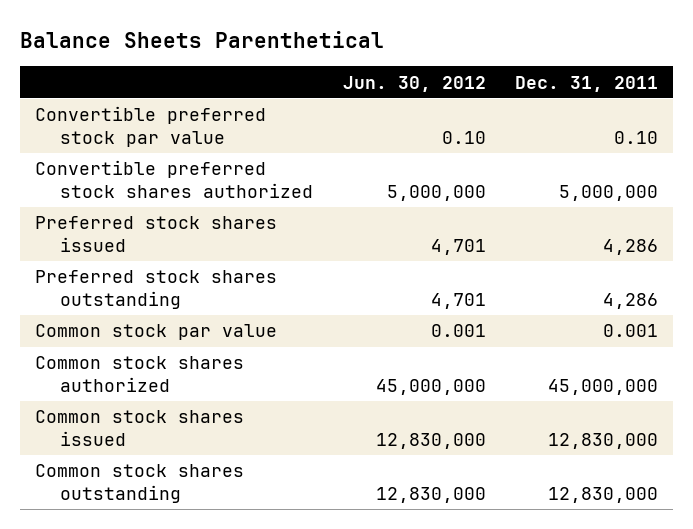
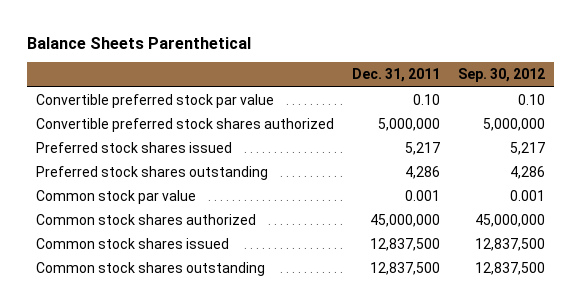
[342,75,486,92] Jun. 30, 2012 -> none
none -> [457,68,545,83] Sep. 30, 2012
[602,238,658,255] 4,286 -> [404,142,440,156] 5,217
[547,432,658,449] 12,830,000 -> [369,238,440,252] 12,837,500
[547,486,658,503] 12,830,000 -> [369,262,440,276] 12,837,500

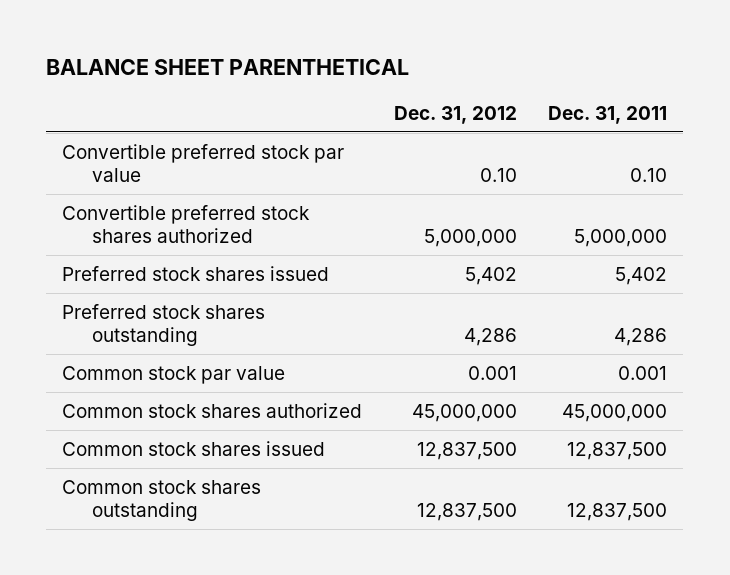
[27,36,252,49] Balance Sheets Parenthetical -> [46,59,410,76] BALANCE SHEET PARENTHETICAL
[457,68,545,83] Sep. 30, 2012 -> none
none -> [393,105,517,124] Dec. 31, 2012
[404,142,440,156] 5,217 -> [615,266,668,285] 5,402

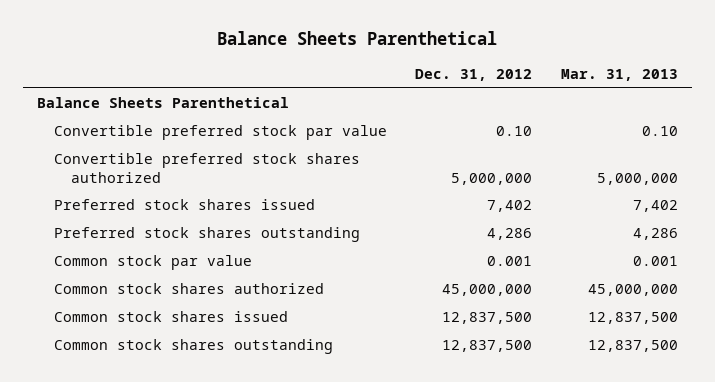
[46,59,410,76] BALANCE SHEET PARENTHETICAL -> [217,31,498,46] Balance Sheets Parenthetical
[548,105,668,124] Dec. 31, 2011 -> none
none -> [560,69,678,82] Mar. 31, 2013
none -> [36,97,289,109] Balance Sheets Parenthetical
[464,266,517,285] 5,402 -> [487,200,533,213] 7,402

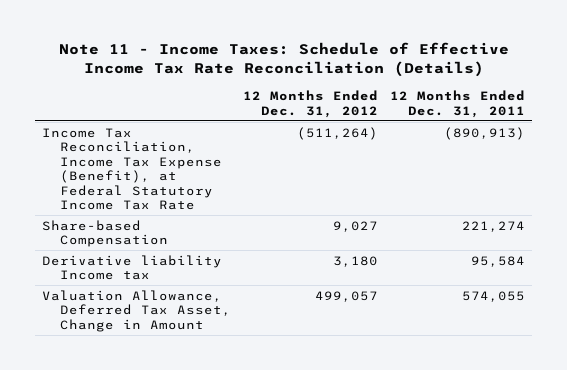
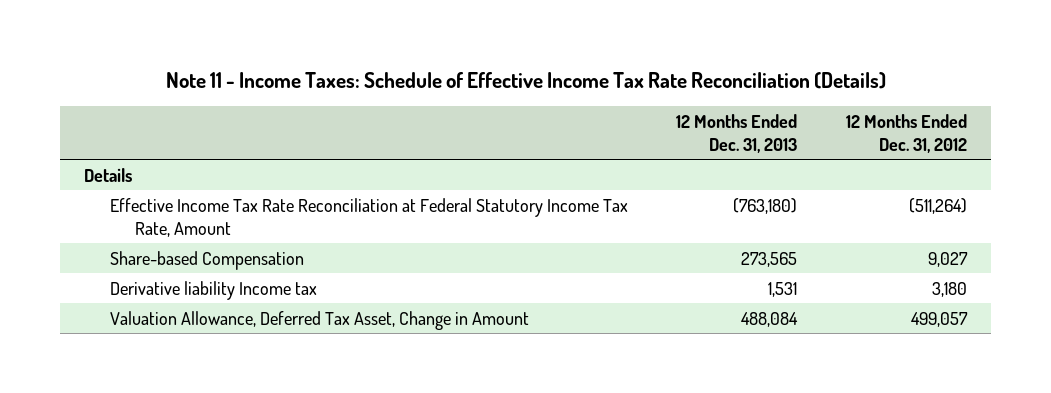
[390,90,526,118] 12 Months Ended Dec. 31, 2011 -> none
none -> [676,113,798,153] 12 Months Ended Dec. 31, 2013
none -> [84,167,133,182] Details
[41,127,222,211] Income Tax Reconciliation, Income Tax Expense (Benefit), at Federal Statutory Income Tax Rate -> [109,197,628,237] Effective Income Tax Rate Reconciliation at Federal Statutory Income Tax Rate, Amount

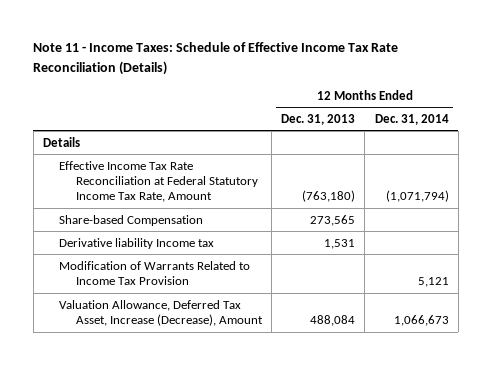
[846,113,968,153] 12 Months Ended Dec. 31, 2012 -> none
none -> [374,113,449,125] Dec. 31, 2014
none -> [59,260,251,285] Modification of Warrants Related to Income Tax Provision
[109,310,529,330] Valuation Allowance, Deferred Tax Asset, Change in Amount -> [59,299,264,326] Valuation Allowance, Deferred Tax Asset, Increase (Decrease), Amount

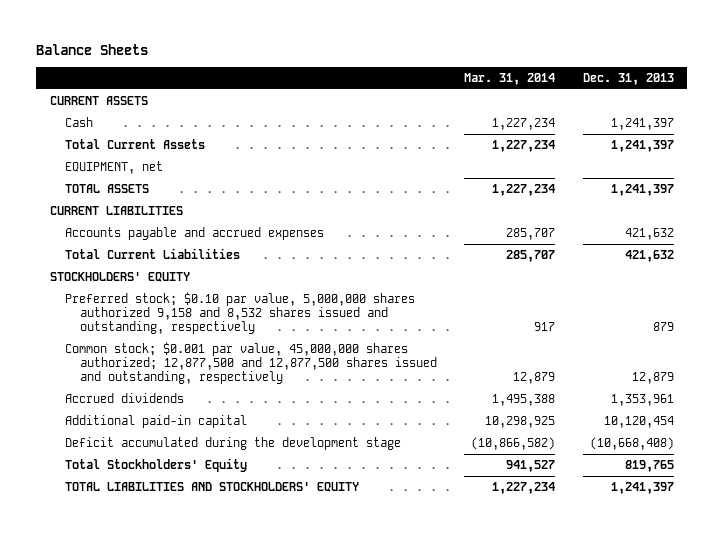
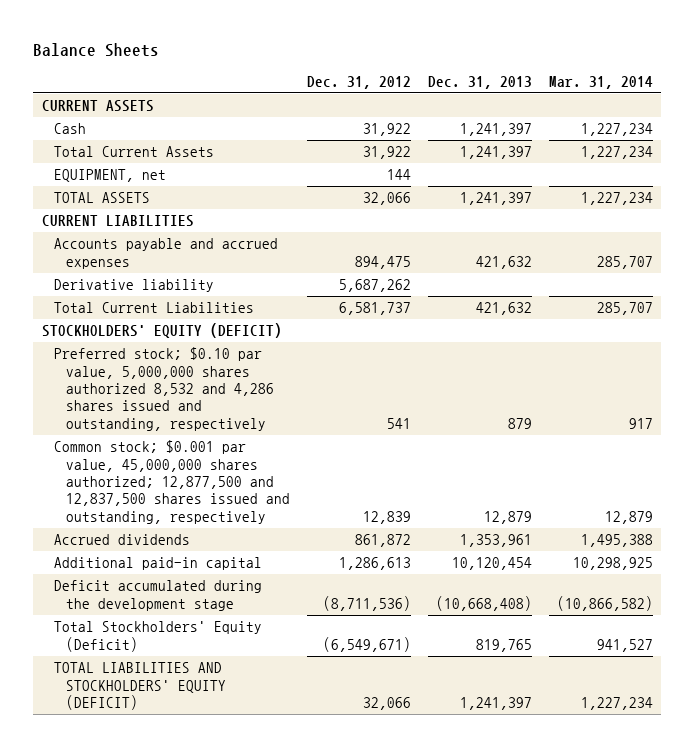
none -> [306,75,411,89] Dec. 31, 2012
none -> [53,279,214,293] Derivative liability
[49,272,190,283] STOCKHOLDERS' EQUITY -> [41,323,282,339] STOCKHOLDERS' EQUITY (DEFICIT)
[64,292,415,335] Preferred stock; $0.10 par value, 5,000,000 shares authorized 9,158 and 8,532 shares issued and outstanding, respectively -> [53,347,274,431] Preferred stock; $0.10 par value, 5,000,000 shares authorized 8,532 and 4,286 shares issued and outstanding, respectively
[64,342,438,385] Common stock; $0.001 par value, 45,000,000 shares authorized; 12,877,500 and 12,877,500 shares issued and outstanding, respectively -> [53,440,290,524] Common stock; $0.001 par value, 45,000,000 shares authorized; 12,877,500 and 12,837,500 shares issued and outstanding, respectively
[64,458,247,473] Total Stockholders' Equity -> [53,621,262,652] Total Stockholders' Equity (Deficit)
[64,482,359,493] TOTAL LIABILITIES AND STOCKHOLDERS' EQUITY -> [53,662,226,710] TOTAL LIABILITIES AND STOCKHOLDERS' EQUITY (DEFICIT)

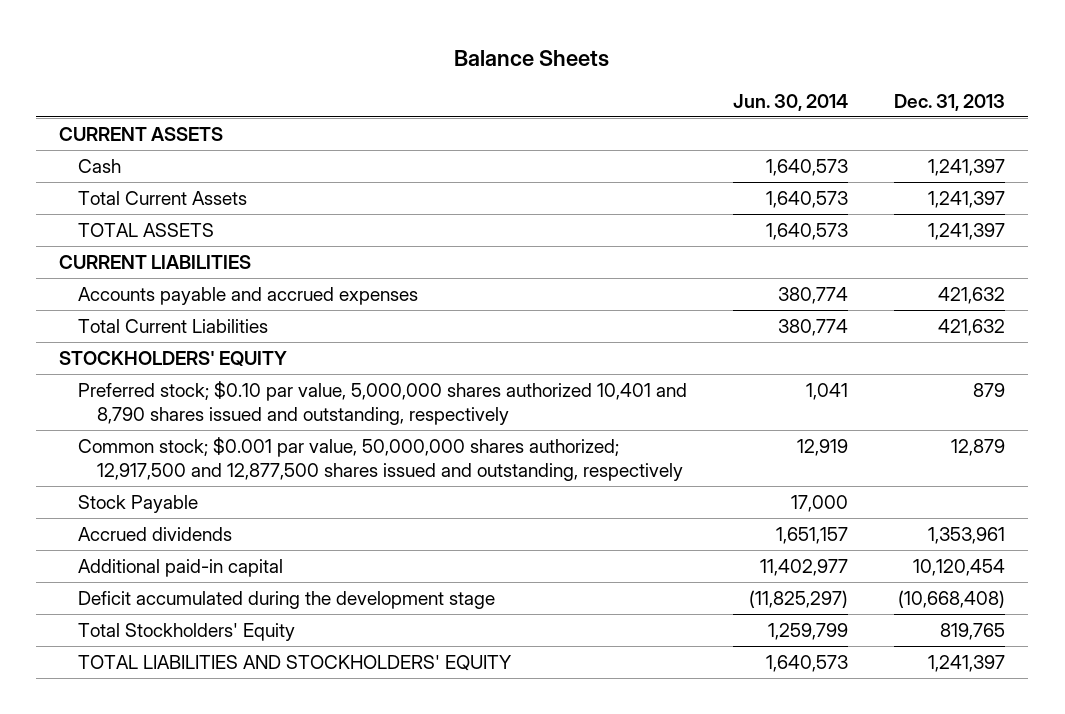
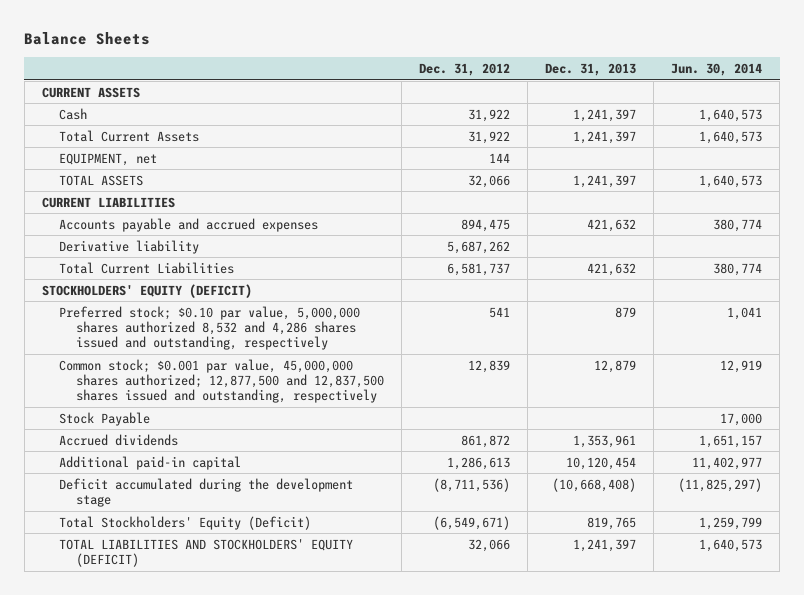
none -> [419,62,511,76] Dec. 31, 2012
none -> [58,152,157,166] EQUIPMENT, net
none -> [58,239,199,254] Derivative liability
[59,350,288,366] STOCKHOLDERS' EQUITY -> [41,283,252,298] STOCKHOLDERS' EQUITY (DEFICIT)
[77,380,687,425] Preferred stock; $0.10 par value, 5,000,000 shares authorized 10,401 and 8,790 shares issued and outstanding, respectively -> [58,305,360,351] Preferred stock; $0.10 par value, 5,000,000 shares authorized 8,532 and 4,286 shares issued and outstanding, respectively
[77,436,683,481] Common stock; $0.001 par value, 50,000,000 shares authorized; 12,917,500 and 12,877,500 shares issued and outstanding, respectively -> [58,358,385,404] Common stock; $0.001 par value, 45,000,000 shares authorized; 12,877,500 and 12,837,500 shares issued and outstanding, respectively
[77,622,295,641] Total Stockholders' Equity -> [58,515,311,530] Total Stockholders' Equity (Deficit)
[77,654,512,671] TOTAL LIABILITIES AND STOCKHOLDERS' EQUITY -> [58,538,353,568] TOTAL LIABILITIES AND STOCKHOLDERS' EQUITY (DEFICIT)

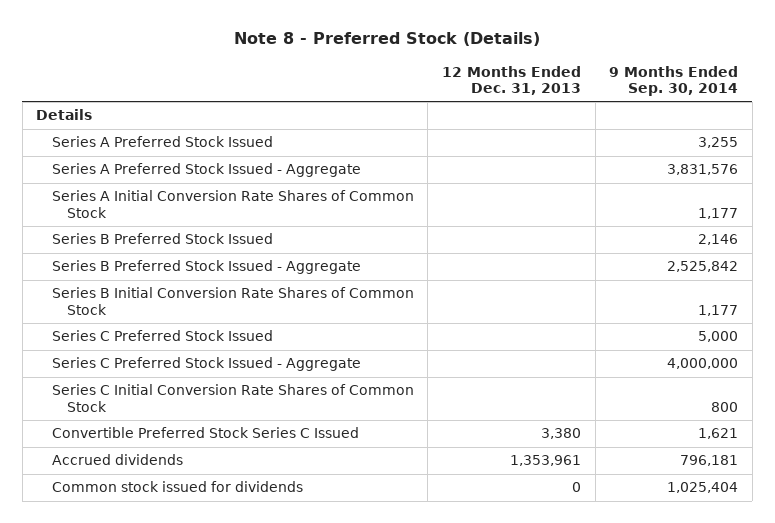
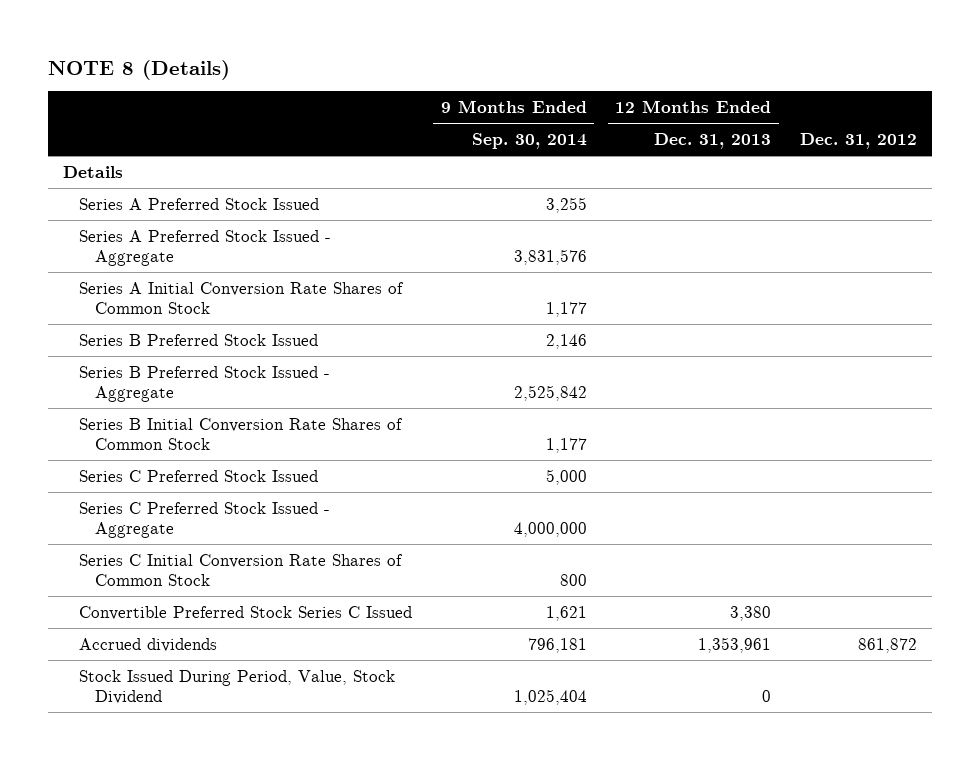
[234,32,541,47] Note 8 - Preferred Stock (Details) -> [48,59,231,80] NOTE 8 (Details)
none -> [800,133,918,150] Dec. 31, 2012
[51,481,303,493] Common stock issued for dividends -> [78,669,395,704] Stock Issued During Period, Value, Stock Dividend

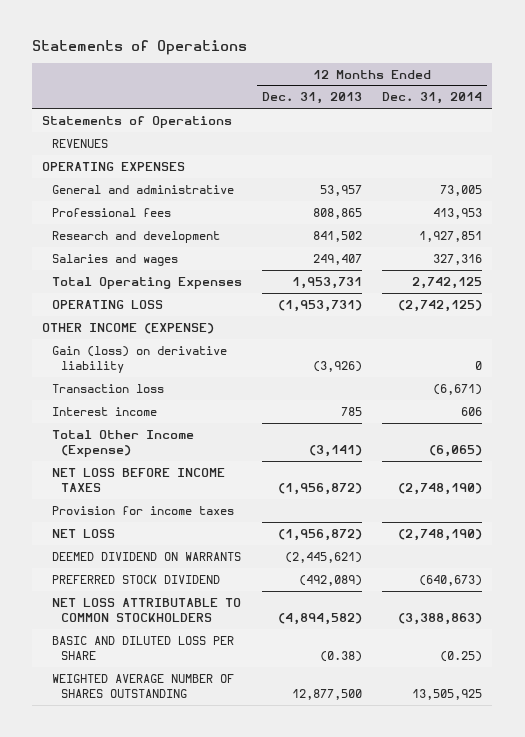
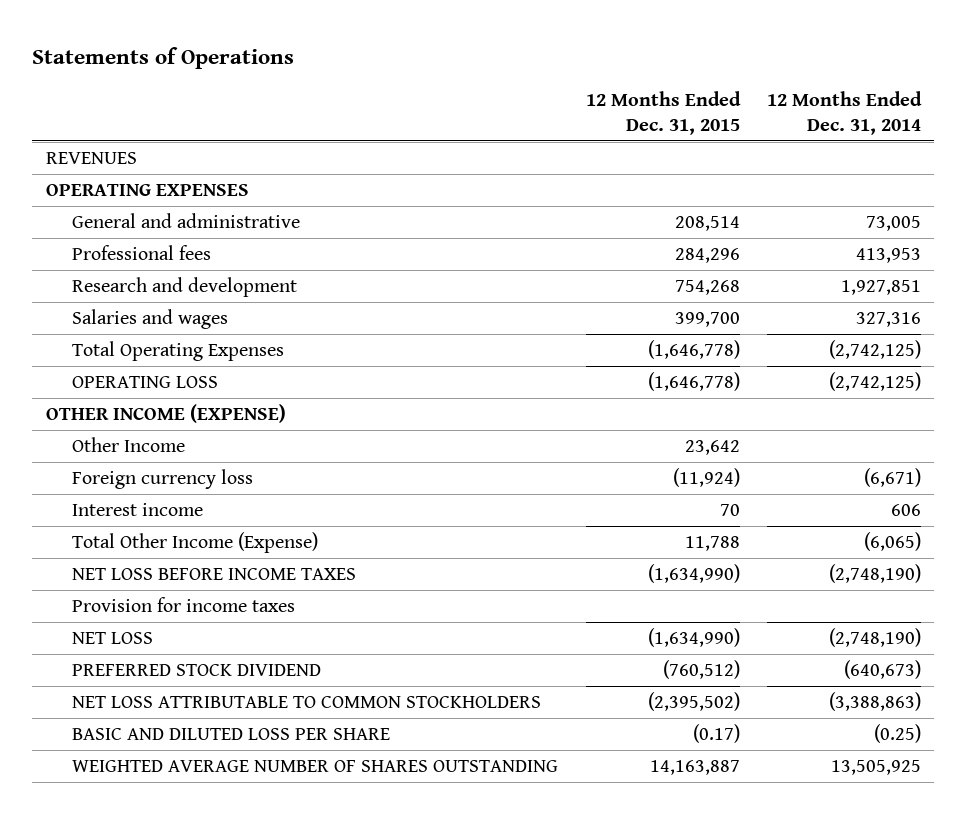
[262,92,363,105] Dec. 31, 2013 -> none
none -> [585,91,741,136] 12 Months Ended Dec. 31, 2015
[42,115,233,128] Statements of Operations -> none
[412,276,483,289] 2,742,125 -> [828,340,921,360] (2,742,125)
[51,345,227,373] Gain (loss) on derivative liability -> none
none -> [72,437,186,453] Other Income
[51,383,164,393] Transaction loss -> [72,469,254,490] Foreign currency loss
[51,551,241,561] DEEMED DIVIDEND ON WARRANTS -> none

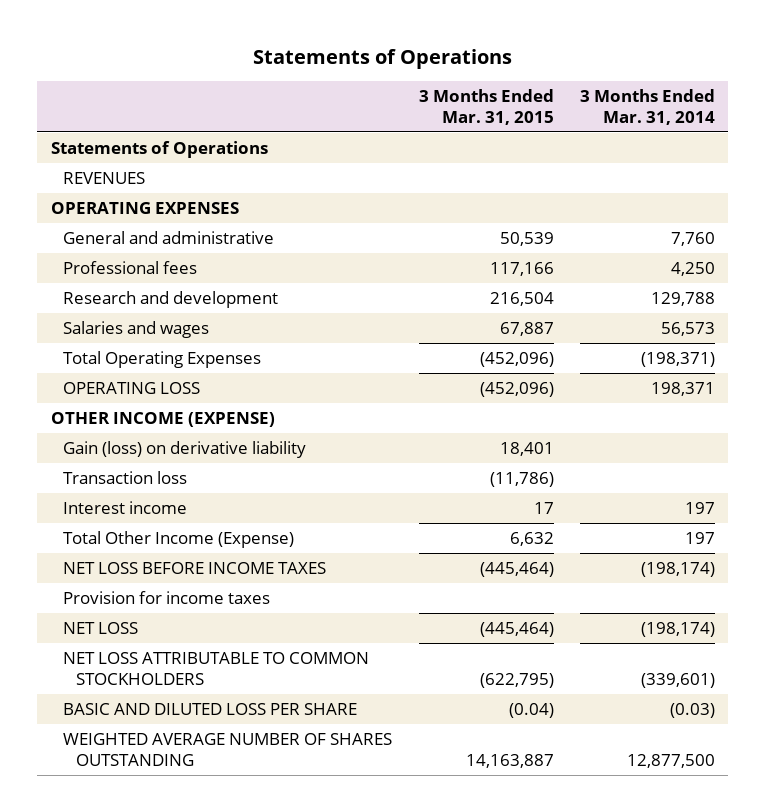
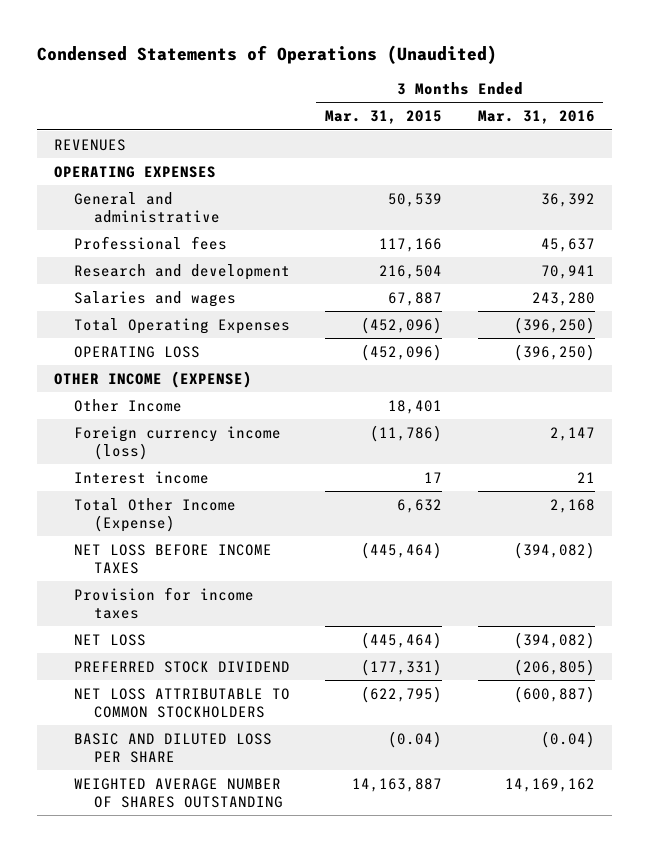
[252,48,512,69] Statements of Operations -> [36,45,497,65] Condensed Statements of Operations (Unaudited)
[580,89,716,125] 3 Months Ended Mar. 31, 2014 -> none
none -> [477,110,595,125] Mar. 31, 2016
[50,140,268,158] Statements of Operations -> none
[63,440,307,458] Gain (loss) on derivative liability -> [74,398,183,412] Other Income
[63,470,188,484] Transaction loss -> [74,425,282,460] Foreign currency income (loss)
none -> [74,660,291,673] PREFERRED STOCK DIVIDEND

